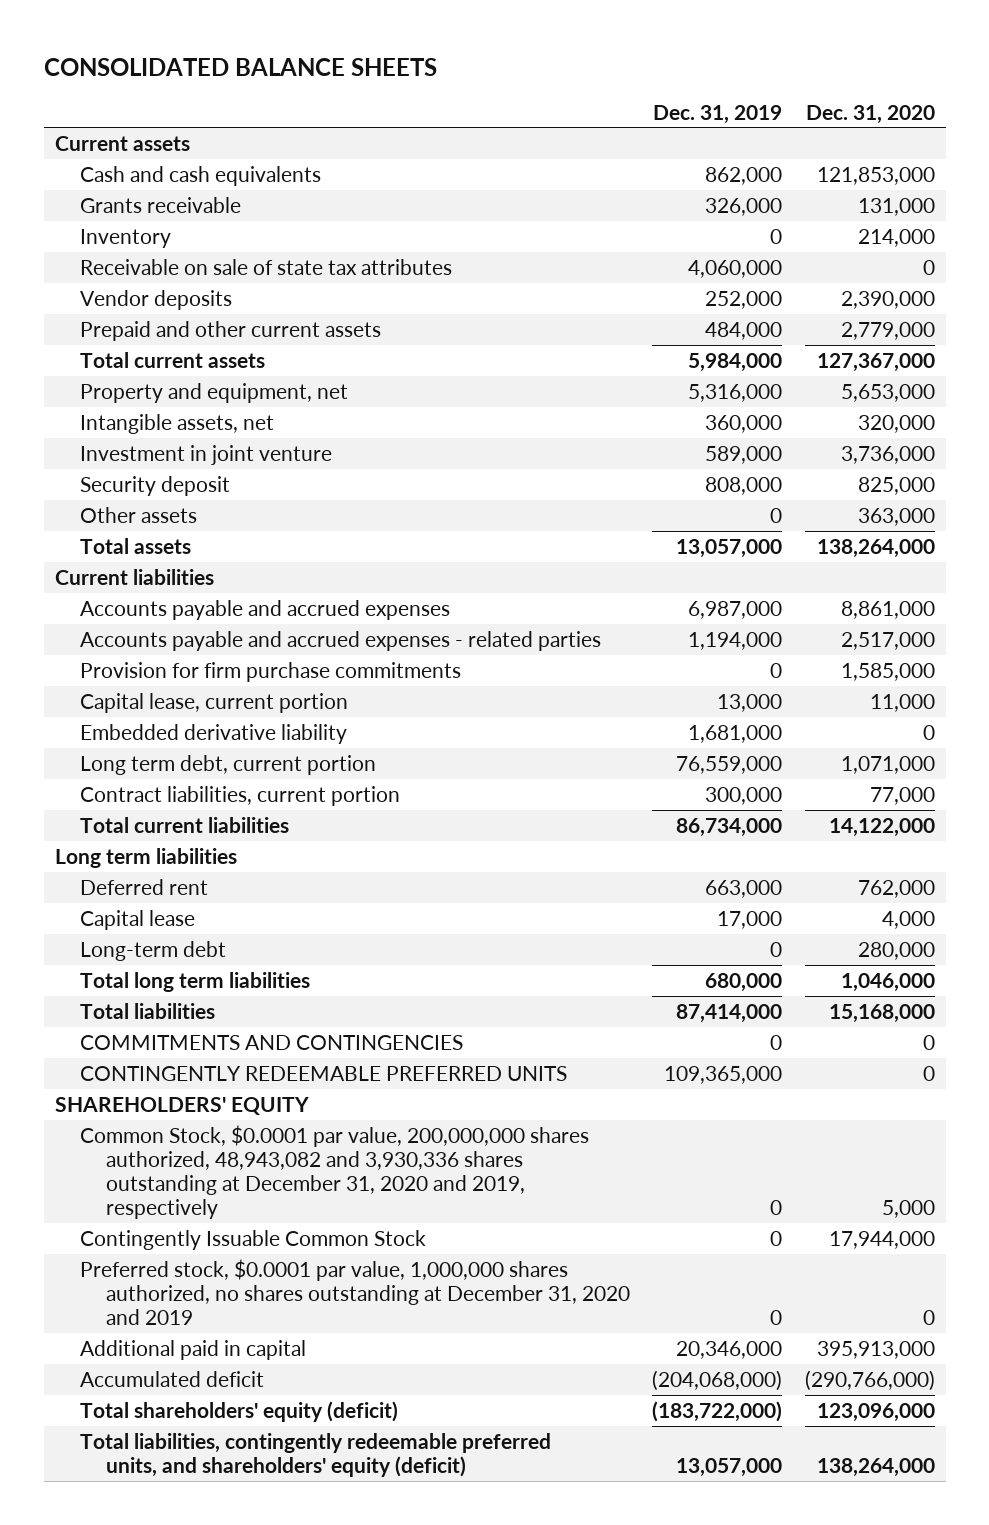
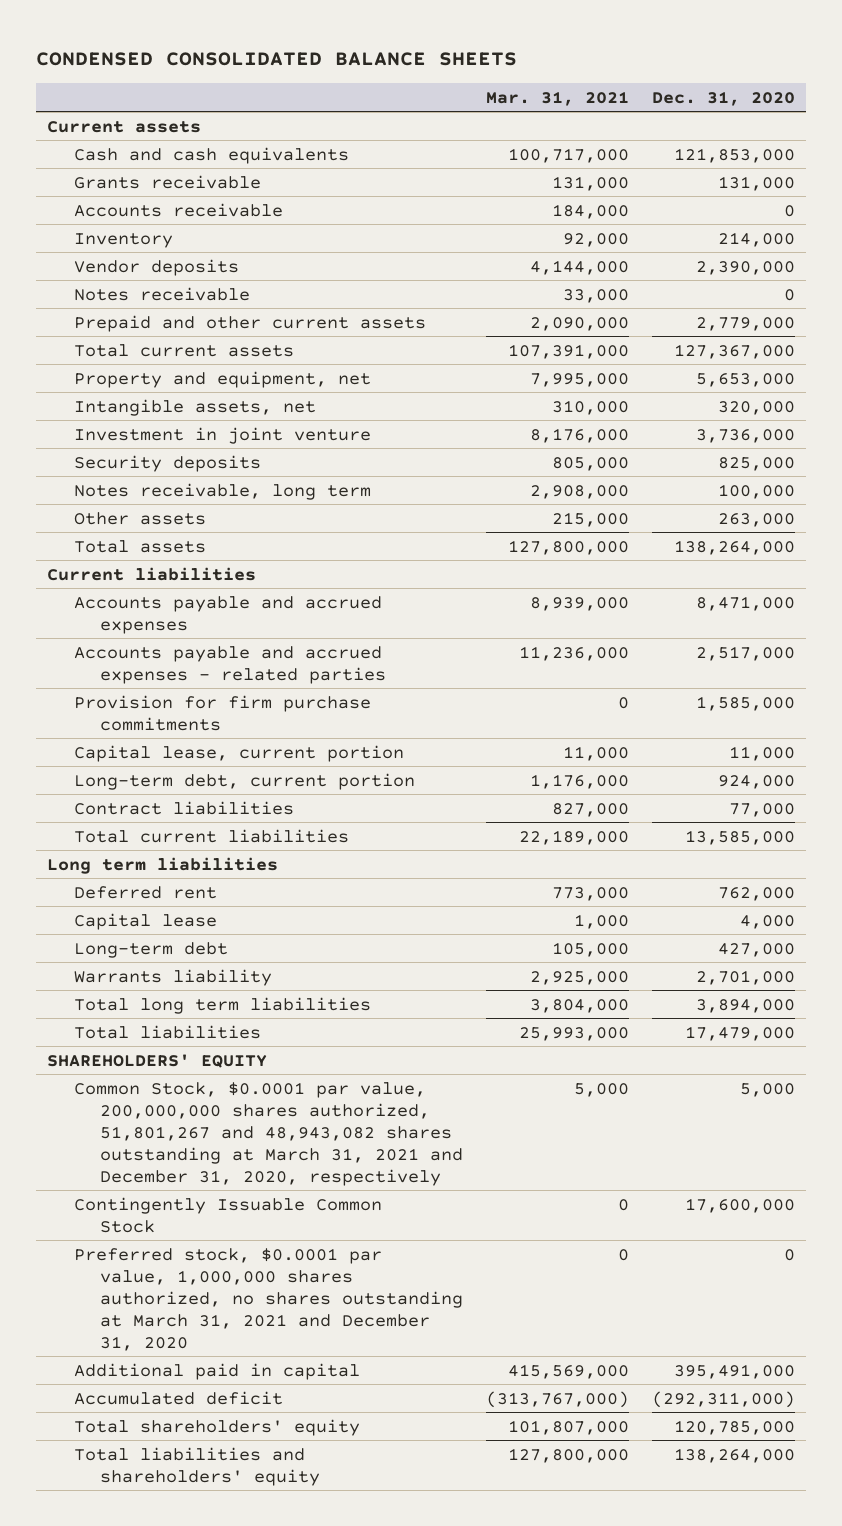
[43,57,437,76] CONSOLIDATED BALANCE SHEETS -> [35,51,517,66] CONDENSED CONSOLIDATED BALANCE SHEETS
[653,104,783,124] Dec. 31, 2019 -> none
none -> [486,90,630,106] Mar. 31, 2021
none -> [73,202,283,217] Accounts receivable
[80,258,453,275] Receivable on sale of state tax attributes -> none
none -> [73,286,250,301] Notes receivable
[80,475,231,496] Security deposit -> [73,454,261,472] Security deposits
none -> [73,482,371,500] Notes receivable, long term
[857,507,935,526] 363,000 -> [717,512,795,527] 263,000
[840,600,935,619] 8,861,000 -> [695,595,795,611] 8,471,000
[80,723,348,744] Embedded derivative liability -> none
[80,754,377,775] Long term debt, current portion -> [73,772,415,790] Long-term debt, current portion
[840,755,935,774] 1,071,000 -> [717,774,795,789] 924,000
[80,785,401,806] Contract liabilities, current portion -> [73,800,294,815] Contract liabilities
[828,817,935,837] 14,122,000 -> [684,829,795,845] 13,585,000
[80,1034,464,1050] COMMITMENTS AND CONTINGENCIES -> none
[80,1065,568,1081] CONTINGENTLY REDEEMABLE PREFERRED UNITS -> none
[857,941,935,960] 280,000 -> [717,942,795,957] 427,000
none -> [73,968,272,986] Warrants liability
[840,972,935,992] 1,046,000 -> [695,998,795,1013] 3,894,000
[828,1003,935,1023] 15,168,000 -> [684,1025,795,1041] 17,479,000
[80,1124,590,1219] Common Stock, $0.0001 par value, 200,000,000 shares authorized, 48,943,082 and 3,930,336 shares outstanding at December 31, 2020 and 2019, respectively -> [73,1081,464,1186] Common Stock, $0.0001 par value, 200,000,000 shares authorized, 51,801,267 and 48,943,082 shares outstanding at March 31, 2021 and December 31, 2020, respectively
[828,1230,935,1249] 17,944,000 -> [684,1197,795,1213] 17,600,000
[80,1258,631,1325] Preferred stock, $0.0001 par value, 1,000,000 shares authorized, no shares outstanding at December 31, 2020 and 2019 -> [73,1247,464,1351] Preferred stock, $0.0001 par value, 1,000,000 shares authorized, no shares outstanding at March 31, 2021 and December 31, 2020
[816,1340,935,1359] 395,913,000 -> [673,1363,795,1379] 395,491,000
[804,1369,935,1391] (290,766,000) -> [651,1390,795,1408] (292,311,000)
[80,1400,399,1422] Total shareholders' equity (deficit) -> [73,1418,360,1436] Total shareholders' equity
[816,1402,935,1422] 123,096,000 -> [673,1419,795,1435] 120,785,000
[80,1432,552,1477] Total liabilities, contingently redeemable preferred units, and shareholders' equity (deficit) -> [73,1446,321,1486] Total liabilities and shareholders' equity

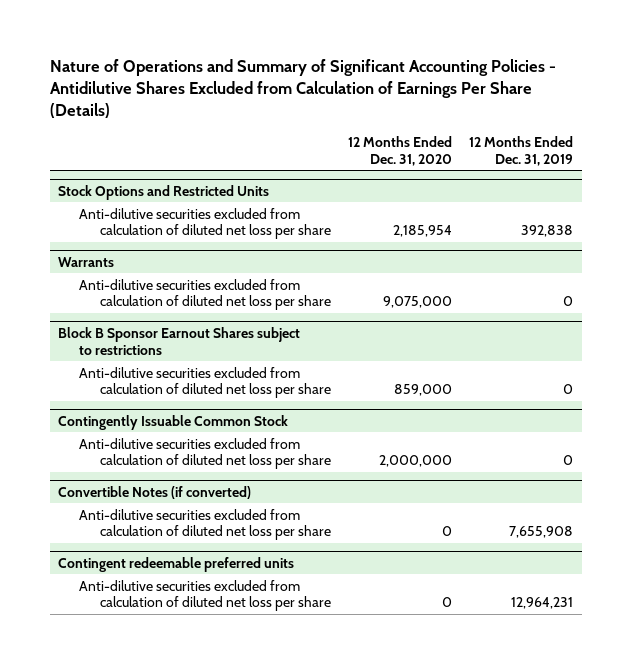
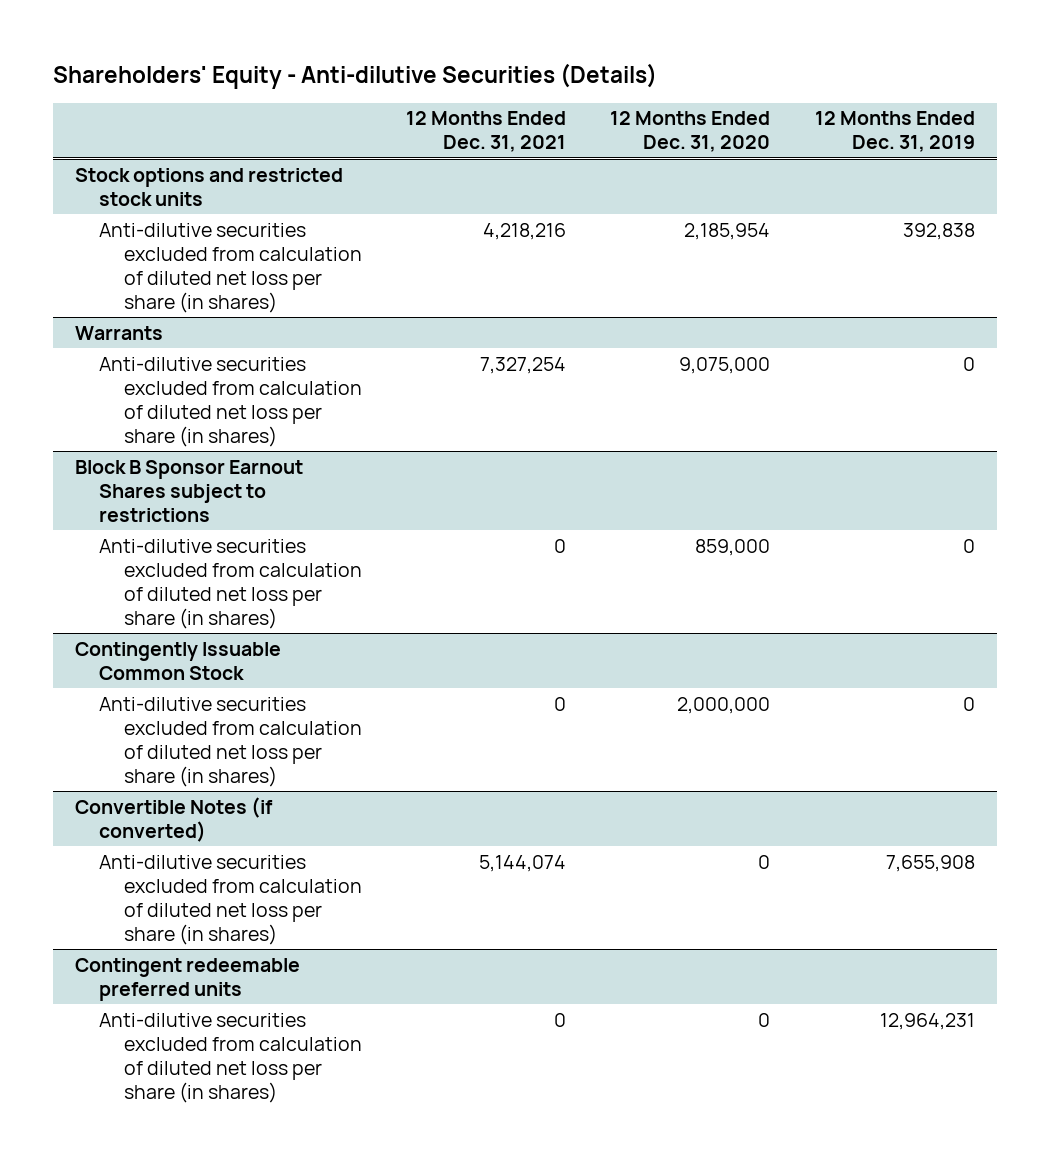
[49,58,556,119] Nature of Operations and Summary of Significant Accounting Policies - Antidilutive Shares Excluded from Calculation of Earnings Per Share (Details) -> [52,63,657,90] Shareholders' Equity - Anti-dilutive Securities (Details)
none -> [405,111,566,153] 12 Months Ended Dec. 31, 2021
[58,184,270,200] Stock Options and Restricted Units -> [75,167,344,206] Stock options and restricted stock units
[79,207,332,240] Anti-dilutive securities excluded from calculation of diluted net loss per share -> [99,222,362,313] Anti-dilutive securities excluded from calculation of diluted net loss per share (in shares)
[79,278,332,311] Anti-dilutive securities excluded from calculation of diluted net loss per share -> [99,356,362,447] Anti-dilutive securities excluded from calculation of diluted net loss per share (in shares)
[79,366,332,399] Anti-dilutive securities excluded from calculation of diluted net loss per share -> [99,538,362,629] Anti-dilutive securities excluded from calculation of diluted net loss per share (in shares)
[79,437,332,470] Anti-dilutive securities excluded from calculation of diluted net loss per share -> [99,696,362,787] Anti-dilutive securities excluded from calculation of diluted net loss per share (in shares)
[79,508,332,541] Anti-dilutive securities excluded from calculation of diluted net loss per share -> [99,854,362,945] Anti-dilutive securities excluded from calculation of diluted net loss per share (in shares)
[79,579,332,612] Anti-dilutive securities excluded from calculation of diluted net loss per share -> [99,1012,362,1103] Anti-dilutive securities excluded from calculation of diluted net loss per share (in shares)

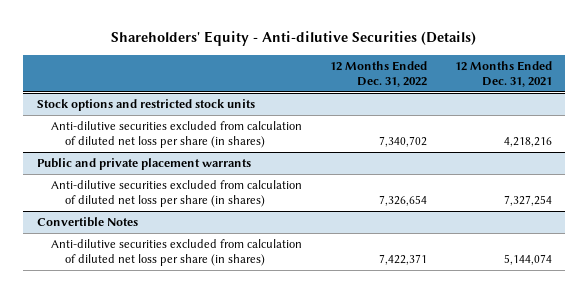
[610,111,771,153] 12 Months Ended Dec. 31, 2020 -> none
[814,111,975,153] 12 Months Ended Dec. 31, 2019 -> none
none -> [329,60,427,88] 12 Months Ended Dec. 31, 2022
[75,325,164,340] Warrants -> [36,157,251,170] Public and private placement warrants
[75,459,304,522] Block B Sponsor Earnout Shares subject to restrictions -> none
[99,538,362,629] Anti-dilutive securities excluded from calculation of diluted net loss per share (in shares) -> none
[75,641,282,680] Contingently Issuable Common Stock -> none
[99,696,362,787] Anti-dilutive securities excluded from calculation of diluted net loss per share (in shares) -> none
[75,796,274,842] Convertible Notes (if converted) -> [36,216,138,227] Convertible Notes
[75,957,301,1001] Contingent redeemable preferred units -> none
[99,1012,362,1103] Anti-dilutive securities excluded from calculation of diluted net loss per share (in shares) -> none

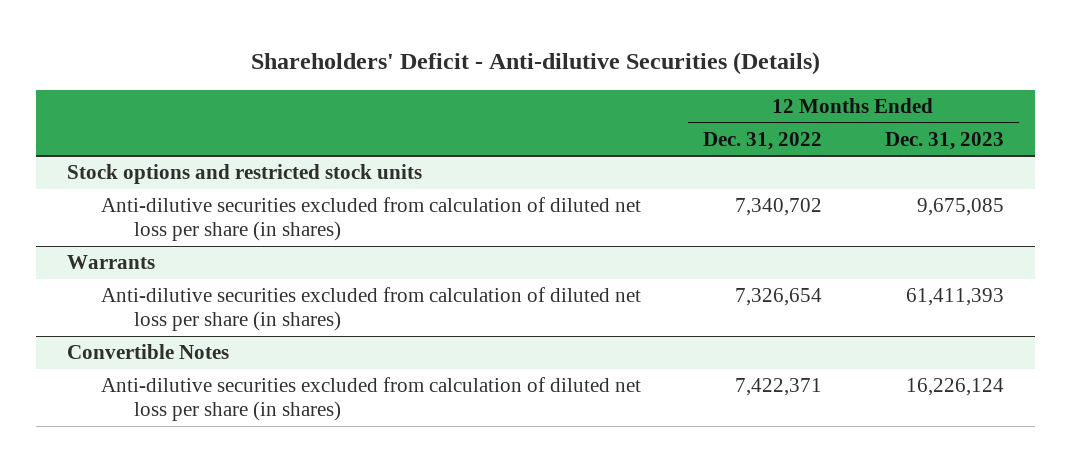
[111,31,477,47] Shareholders' Equity - Anti-dilutive Securities (Details) -> [250,51,820,75] Shareholders' Deficit - Anti-dilutive Securities (Details)
[454,60,552,88] 12 Months Ended Dec. 31, 2021 -> none
none -> [884,131,1004,150] Dec. 31, 2023
[36,157,251,170] Public and private placement warrants -> [67,255,156,270] Warrants

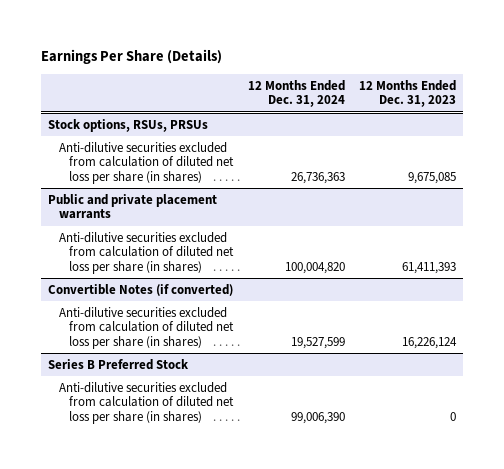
[250,51,820,75] Shareholders' Deficit - Anti-dilutive Securities (Details) -> [41,49,223,65] Earnings Per Share (Details)
[703,131,823,150] Dec. 31, 2022 -> none
none -> [247,79,345,108] 12 Months Ended Dec. 31, 2024
[67,164,423,185] Stock options and restricted stock units -> [48,118,209,132] Stock options, RSUs, PRSUs
[67,255,156,270] Warrants -> [48,193,218,220] Public and private placement warrants
[67,344,230,360] Convertible Notes -> [48,283,234,296] Convertible Notes (if converted)
none -> [48,358,190,370] Series B Preferred Stock
none -> [58,381,235,425] Anti-dilutive securities excluded from calculation of diluted net loss per share (in shares)

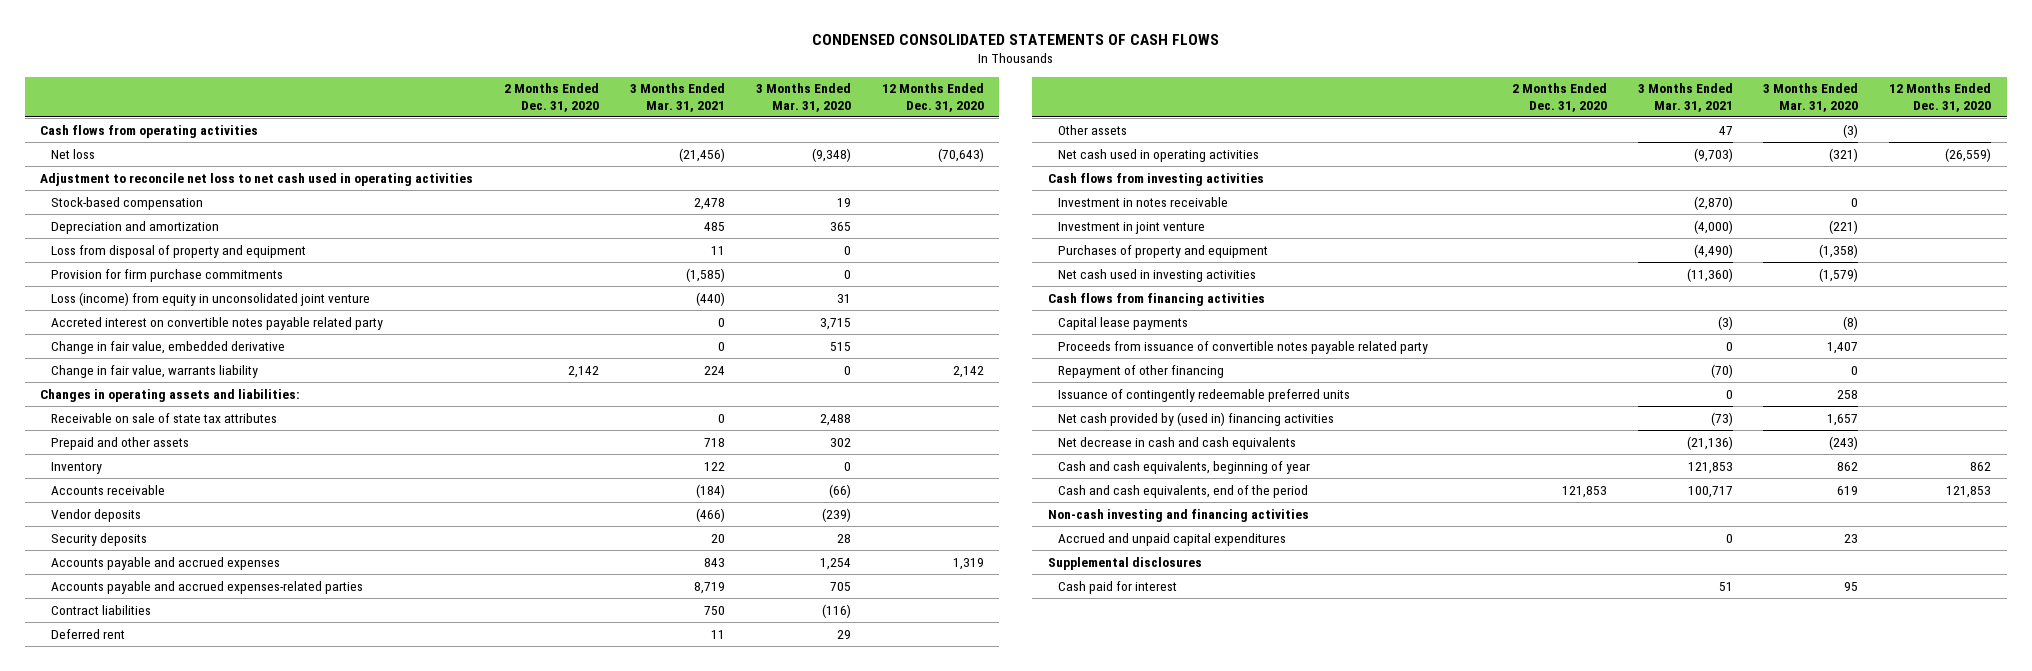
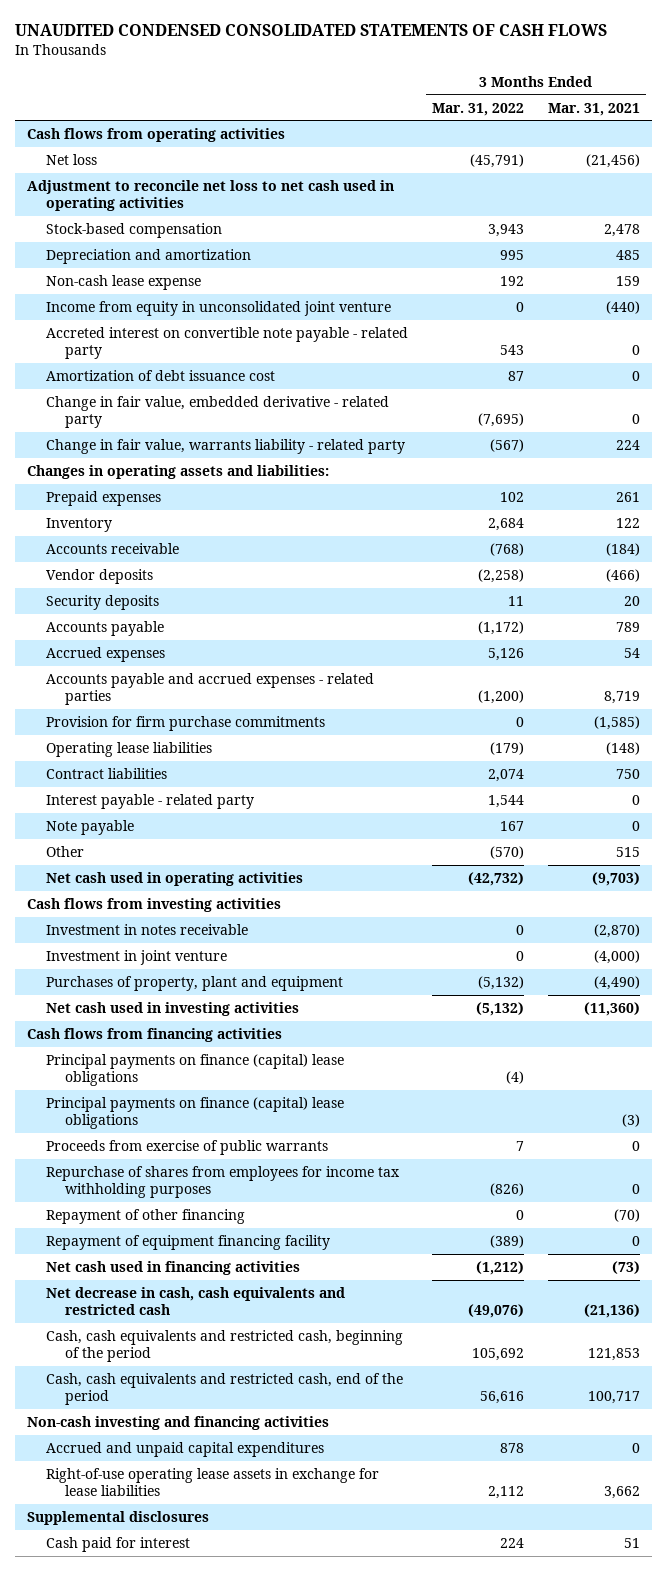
[811,34,1219,46] CONDENSED CONSOLIDATED STATEMENTS OF CASH FLOWS -> [14,24,607,37] UNAUDITED CONDENSED CONSOLIDATED STATEMENTS OF CASH FLOWS
[504,83,600,112] 2 Months Ended Dec. 31, 2020 -> none
[755,83,851,112] 3 Months Ended Mar. 31, 2020 -> none
[881,83,984,112] 12 Months Ended Dec. 31, 2020 -> none
none -> [432,102,525,116] Mar. 31, 2022
[50,244,306,258] Loss from disposal of property and equipment -> none
none -> [46,274,202,290] Non-cash lease expense
[50,291,370,306] Loss (income) from equity in unconsolidated joint venture -> [46,300,392,316] Income from equity in unconsolidated joint venture
[50,316,383,330] Accreted interest on convertible notes payable related party -> [46,326,409,360] Accreted interest on convertible note payable - related party
none -> [46,369,276,381] Amortization of debt issuance cost
[50,340,285,354] Change in fair value, embedded derivative -> [46,395,390,429] Change in fair value, embedded derivative - related party
[50,364,258,378] Change in fair value, warrants liability -> [46,438,406,454] Change in fair value, warrants liability - related party
[50,412,277,423] Receivable on sale of state tax attributes -> none
[50,436,189,450] Prepaid and other assets -> [46,490,162,506] Prepaid expenses
[703,437,725,447] 718 -> [616,491,641,502] 261
[50,556,280,570] Accounts payable and accrued expenses -> none
none -> [46,620,165,636] Accounts payable
none -> [46,646,166,662] Accrued expenses
[50,580,363,594] Accounts payable and accrued expenses-related parties -> [46,672,375,706] Accounts payable and accrued expenses - related parties
[50,268,283,282] Provision for firm purchase commitments -> [46,715,326,731] Provision for firm purchase commitments
none -> [46,741,213,757] Operating lease liabilities
[50,628,125,639] Deferred rent -> none
none -> [46,793,255,809] Interest payable - related party
none -> [46,819,135,835] Note payable
[1058,124,1128,135] Other assets -> [46,845,85,857] Other
[1718,125,1733,135] 47 -> [616,846,641,857] 515
[1058,244,1269,258] Purchases of property and equipment -> [46,975,344,991] Purchases of property, plant and equipment
none -> [46,1053,345,1087] Principal payments on finance (capital) lease obligations
[1058,316,1189,330] Capital lease payments -> [46,1096,345,1130] Principal payments on finance (capital) lease obligations
[1058,340,1429,354] Proceeds from issuance of convertible notes payable related party -> [46,1139,329,1155] Proceeds from exercise of public warrants
none -> [46,1165,401,1199] Repurchase of shares from employees for income tax withholding purposes
[1058,388,1351,402] Issuance of contingently redeemable preferred units -> none
none -> [46,1234,331,1250] Repayment of equipment financing facility
[1058,411,1335,426] Net cash provided by (used in) financing activities -> [46,1260,301,1275] Net cash used in financing activities
[1058,436,1297,450] Net decrease in cash and cash equivalents -> [46,1286,346,1316] Net decrease in cash, cash equivalents and restricted cash
[1058,460,1311,474] Cash and cash equivalents, beginning of year -> [46,1329,404,1363] Cash, cash equivalents and restricted cash, beginning of the period
[1058,484,1309,498] Cash and cash equivalents, end of the period -> [46,1372,404,1406] Cash, cash equivalents and restricted cash, end of the period
none -> [46,1467,380,1497] Right-of-use operating lease assets in exchange for lease liabilities

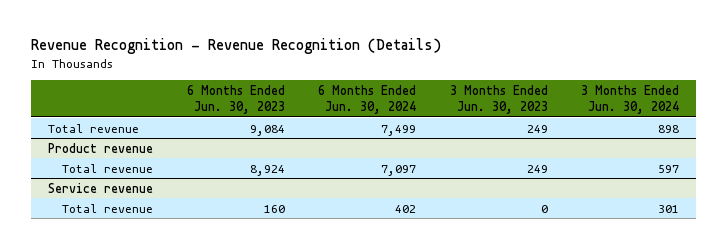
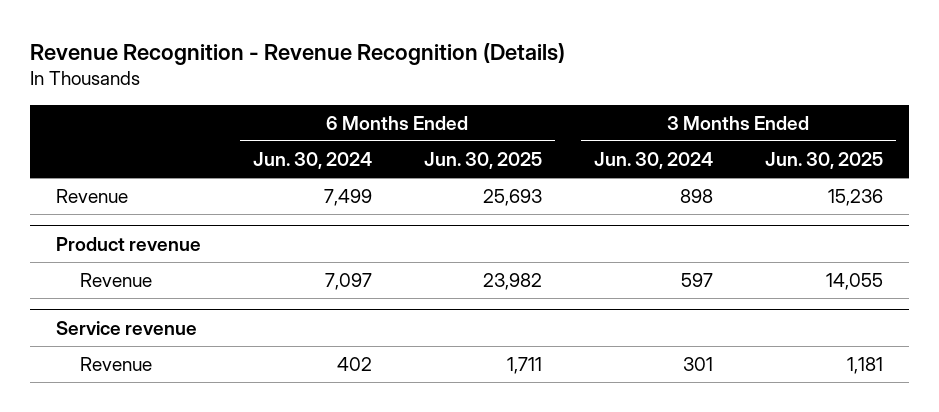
[186,84,285,114] 6 Months Ended Jun. 30, 2023 -> none
[449,84,548,114] 3 Months Ended Jun. 30, 2023 -> none
none -> [423,152,542,170] Jun. 30, 2025
none -> [764,152,883,170] Jun. 30, 2025
[47,123,139,133] Total revenue -> [55,189,128,204] Revenue
[62,163,154,173] Total revenue -> [79,273,152,288] Revenue
[62,203,154,213] Total revenue -> [79,357,152,372] Revenue

